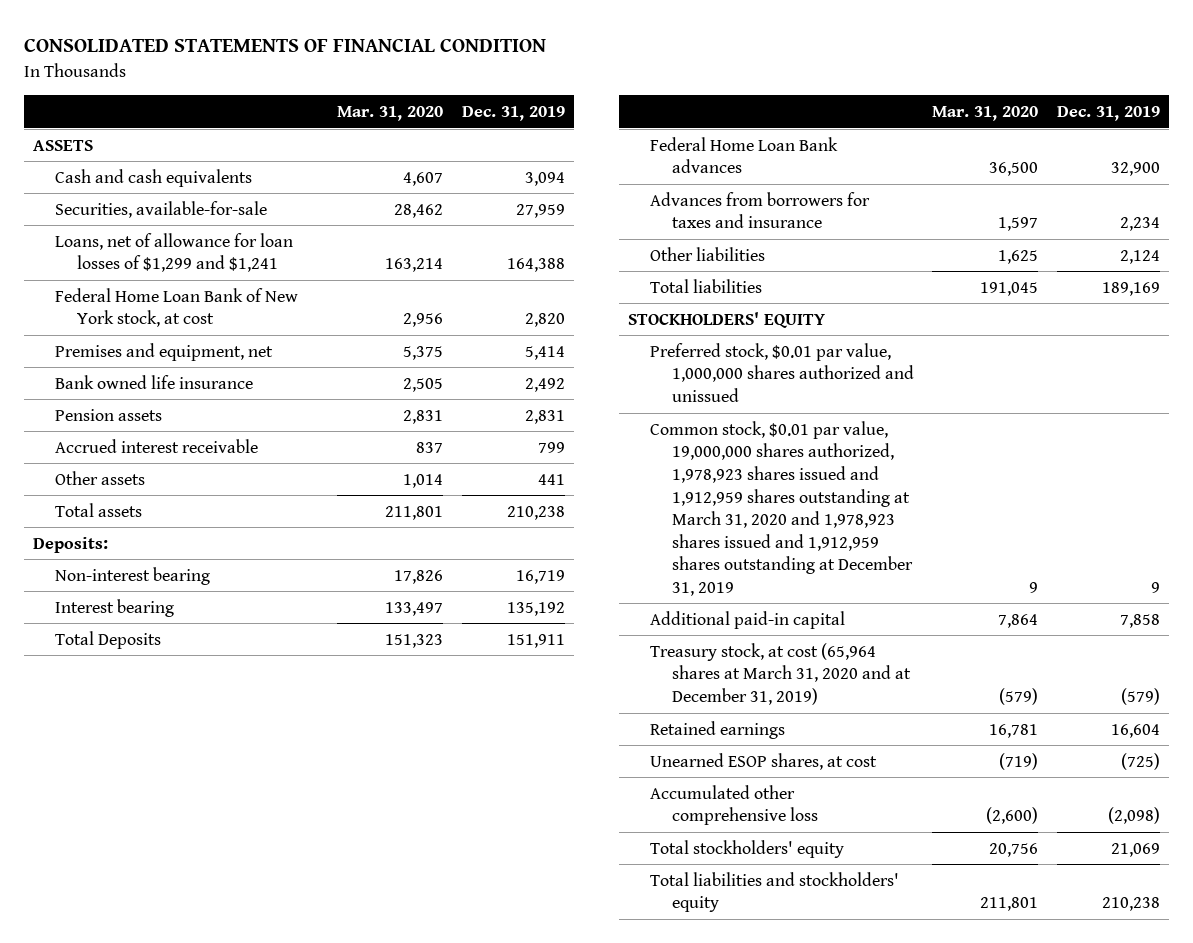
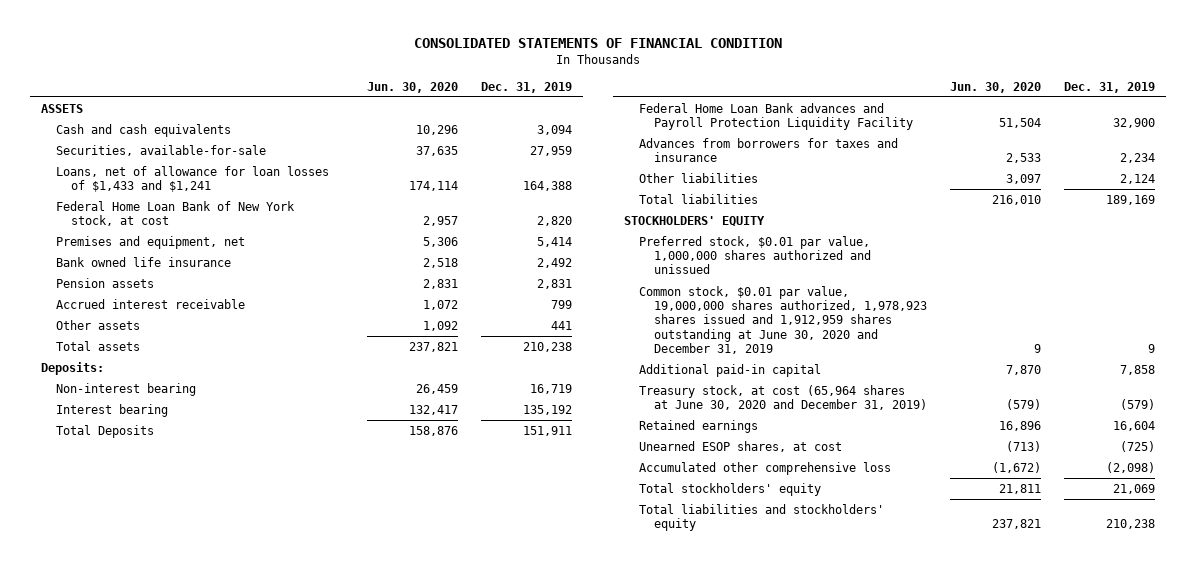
[337,105,444,121] Mar. 31, 2020 -> none
none -> [367,81,459,93] Jun. 30, 2020
[55,232,294,273] Loans, net of allowance for loan losses of $1,299 and $1,241 -> [56,165,330,193] Loans, net of allowance for loan losses of $1,433 and $1,241
[650,136,839,174] Federal Home Loan Bank advances -> [639,102,914,131] Federal Home Loan Bank advances and Payroll Protection Liquidity Facility
[650,420,914,596] Common stock, $0.01 par value, 19,000,000 shares authorized, 1,978,923 shares issued and 1,912,959 shares outstanding at March 31, 2020 and 1,978,923 shares issued and 1,912,959 shares outstanding at December 31, 2019 -> [639,285,928,354] Common stock, $0.01 par value, 19,000,000 shares authorized, 1,978,923 shares issued and 1,912,959 shares outstanding at June 30, 2020 and December 31, 2019
[650,642,912,705] Treasury stock, at cost (65,964 shares at March 31, 2020 and at December 31, 2019) -> [639,384,928,411] Treasury stock, at cost (65,964 shares at June 30, 2020 and December 31, 2019)

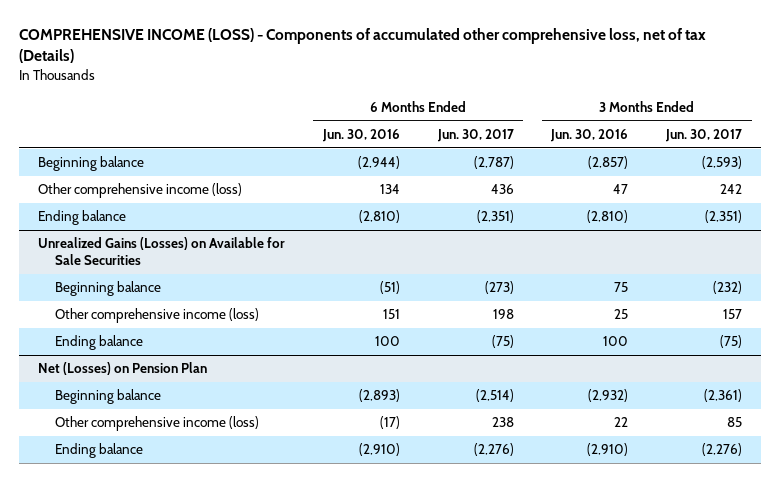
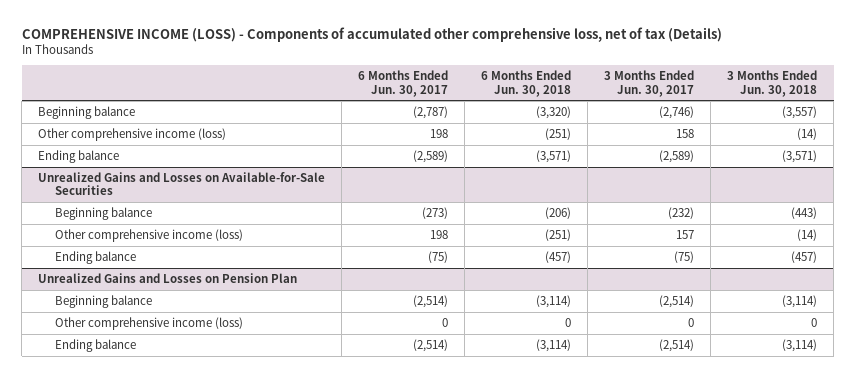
[321,128,400,142] Jun. 30, 2016 -> none
[550,128,629,142] Jun. 30, 2016 -> none
none -> [481,70,572,97] 6 Months Ended Jun. 30, 2018
none -> [727,70,818,97] 3 Months Ended Jun. 30, 2018
[702,156,743,170] (2,593) -> [659,105,695,119] (2,746)
[490,184,514,195] 436 -> [430,128,449,138] 198
[720,184,743,195] 242 -> [676,128,695,138] 158
[476,210,514,224] (2,351) -> [413,149,449,163] (2,589)
[705,210,743,224] (2,351) -> [659,149,695,163] (2,589)
[37,237,285,265] Unrealized Gains (Losses) on Available for Sale Securities -> [38,171,326,196] Unrealized Gains and Losses on Available-for-Sale Securities
[37,362,207,376] Net (Losses) on Pension Plan -> [38,272,298,283] Unrealized Gains and Losses on Pension Plan
[704,389,743,403] (2,361) -> [659,294,695,308] (2,514)
[491,417,514,428] 238 -> [442,317,449,327] 0
[727,417,743,428] 85 -> [688,317,695,327] 0
[473,443,514,457] (2,276) -> [413,338,449,352] (2,514)
[702,443,743,457] (2,276) -> [659,338,695,352] (2,514)

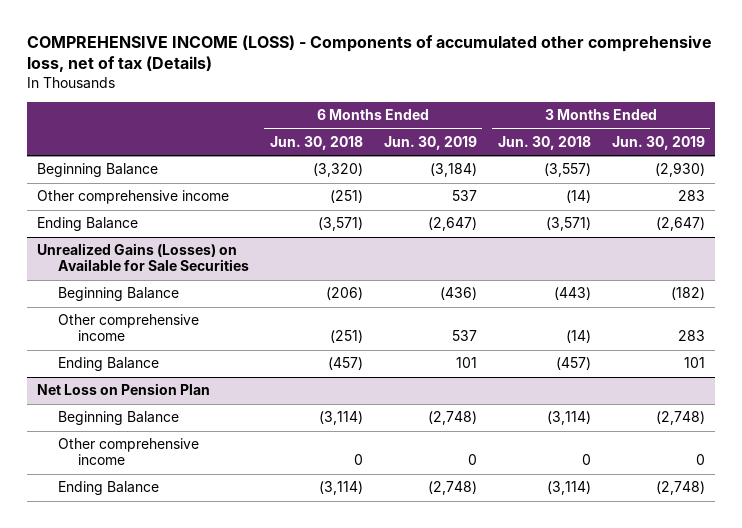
[358,70,449,97] 6 Months Ended Jun. 30, 2017 -> none
[604,70,695,97] 3 Months Ended Jun. 30, 2017 -> none
none -> [383,135,477,150] Jun. 30, 2019
none -> [611,135,705,150] Jun. 30, 2019
[38,105,136,119] Beginning balance -> [37,163,159,178] Beginning Balance
[38,127,227,141] Other comprehensive income (loss) -> [37,190,230,205] Other comprehensive income
[38,149,120,163] Ending balance -> [37,217,139,232] Ending Balance
[38,171,326,196] Unrealized Gains and Losses on Available-for-Sale Securities -> [37,243,249,272] Unrealized Gains (Losses) on Available for Sale Securities
[54,206,152,220] Beginning balance -> [57,287,179,302] Beginning Balance
[54,228,243,242] Other comprehensive income (loss) -> [57,314,199,342] Other comprehensive income
[54,250,136,264] Ending balance -> [57,357,159,372] Ending Balance
[38,272,298,283] Unrealized Gains and Losses on Pension Plan -> [37,383,211,396] Net Loss on Pension Plan
[54,294,152,308] Beginning balance -> [57,411,179,426] Beginning Balance
[54,316,243,330] Other comprehensive income (loss) -> [57,438,199,466] Other comprehensive income
[54,338,136,352] Ending balance -> [57,481,159,496] Ending Balance

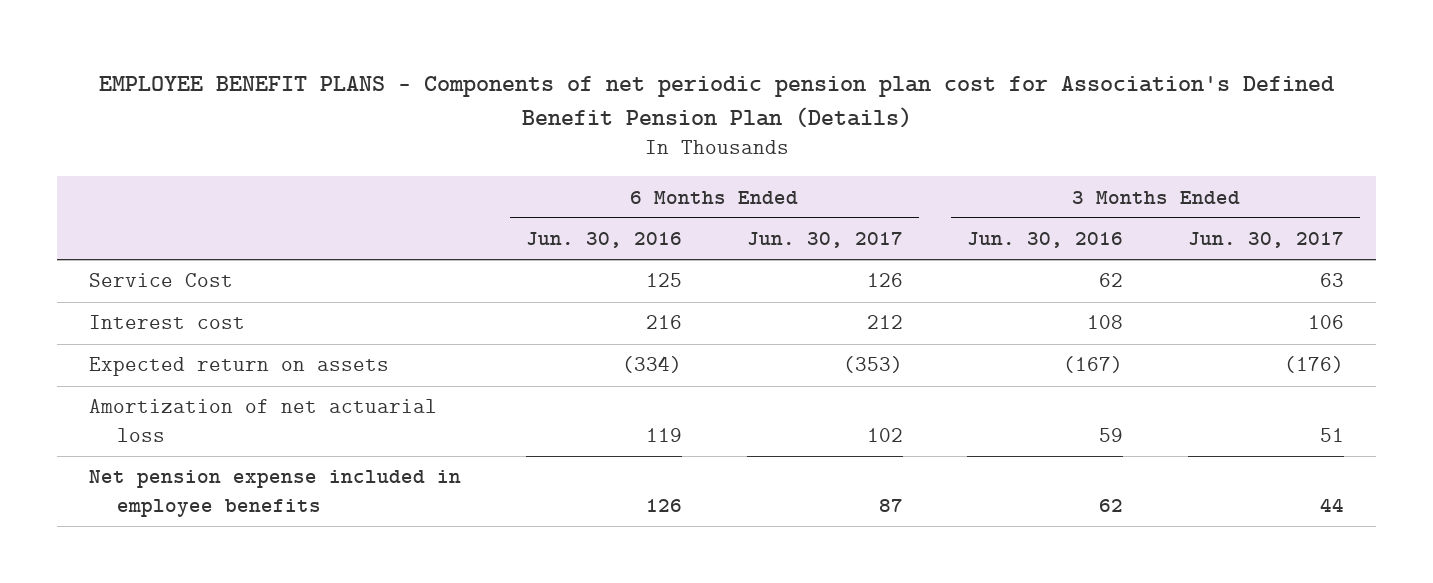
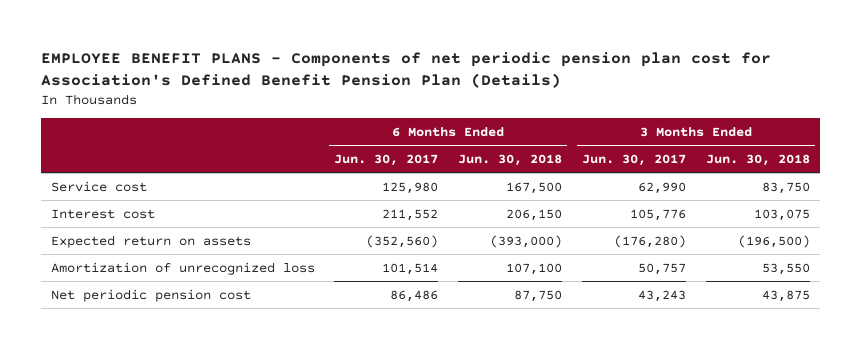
[526,232,683,249] Jun. 30, 2016 -> none
[967,232,1124,249] Jun. 30, 2016 -> none
none -> [458,153,563,166] Jun. 30, 2018
none -> [705,153,810,166] Jun. 30, 2018
[89,273,234,288] Service Cost -> [50,180,147,192] Service cost
[866,273,903,288] 126 -> [382,181,439,194] 125,980
[1319,273,1344,288] 63 -> [638,181,687,194] 62,990
[866,315,903,330] 212 -> [382,208,439,221] 211,552
[1307,315,1344,330] 106 -> [630,208,687,221] 105,776
[842,356,903,374] (353) -> [366,234,439,248] (352,560)
[1283,356,1344,374] (176) -> [614,234,687,248] (176,280)
[89,399,438,442] Amortization of net actuarial loss -> [50,261,315,275] Amortization of unrecognized loss
[866,427,903,442] 102 -> [382,262,439,275] 101,514
[1319,427,1344,442] 51 -> [638,262,687,275] 50,757
[89,470,462,517] Net pension expense included in employee benefits -> [50,288,251,302] Net periodic pension cost
[878,498,903,512] 87 -> [390,289,439,302] 86,486
[1319,497,1344,512] 44 -> [638,289,687,302] 43,243

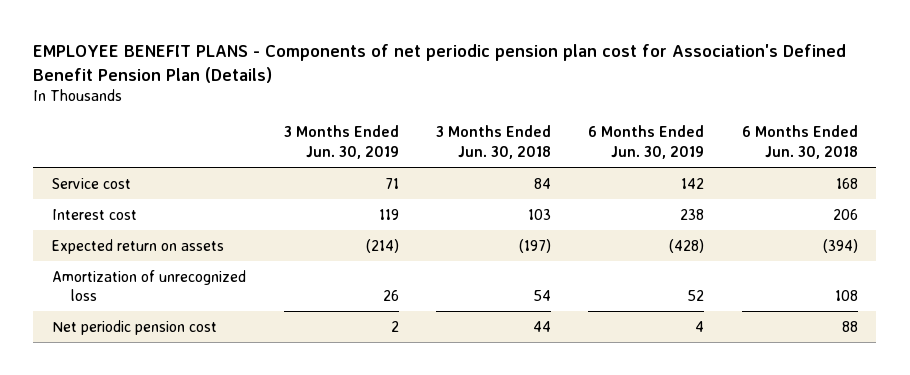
[334,153,439,166] Jun. 30, 2017 -> none
[582,153,687,166] Jun. 30, 2017 -> none
none -> [283,125,399,159] 3 Months Ended Jun. 30, 2019
none -> [588,125,705,159] 6 Months Ended Jun. 30, 2019
[506,181,563,194] 167,500 -> [835,177,858,189] 168
[761,181,810,194] 83,750 -> [533,177,551,189] 84
[506,208,563,221] 206,150 -> [832,208,858,220] 206
[753,208,810,221] 103,075 -> [527,208,551,220] 103
[490,234,563,248] (393,000) -> [822,238,858,253] (394)
[737,234,810,248] (196,500) -> [518,238,551,253] (197)
[506,262,563,275] 107,100 -> [834,290,858,302] 108
[761,262,810,275] 53,550 -> [532,290,551,302] 54
[514,289,563,302] 87,750 -> [841,320,858,332] 88
[761,289,810,302] 43,875 -> [532,320,551,332] 44

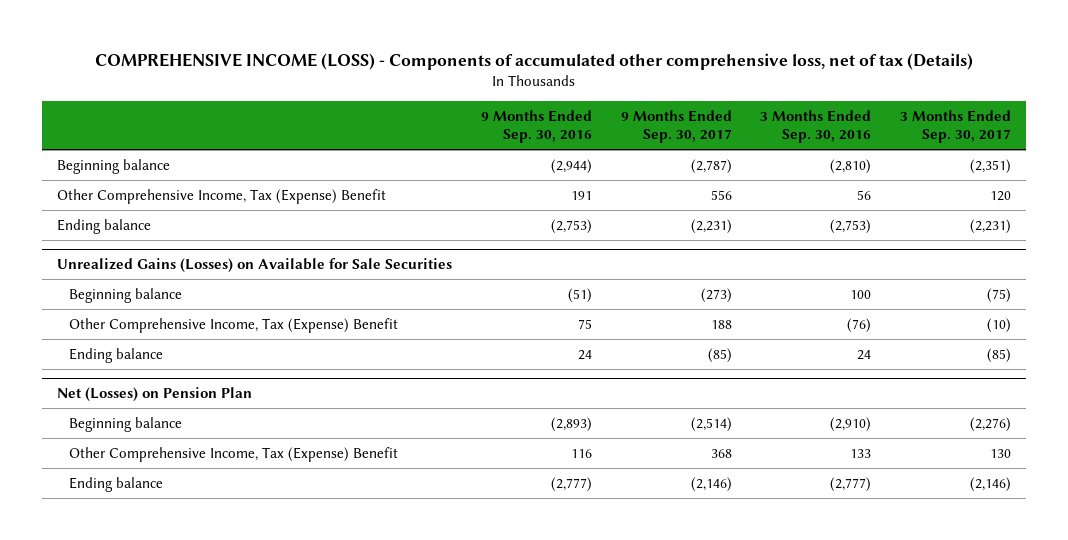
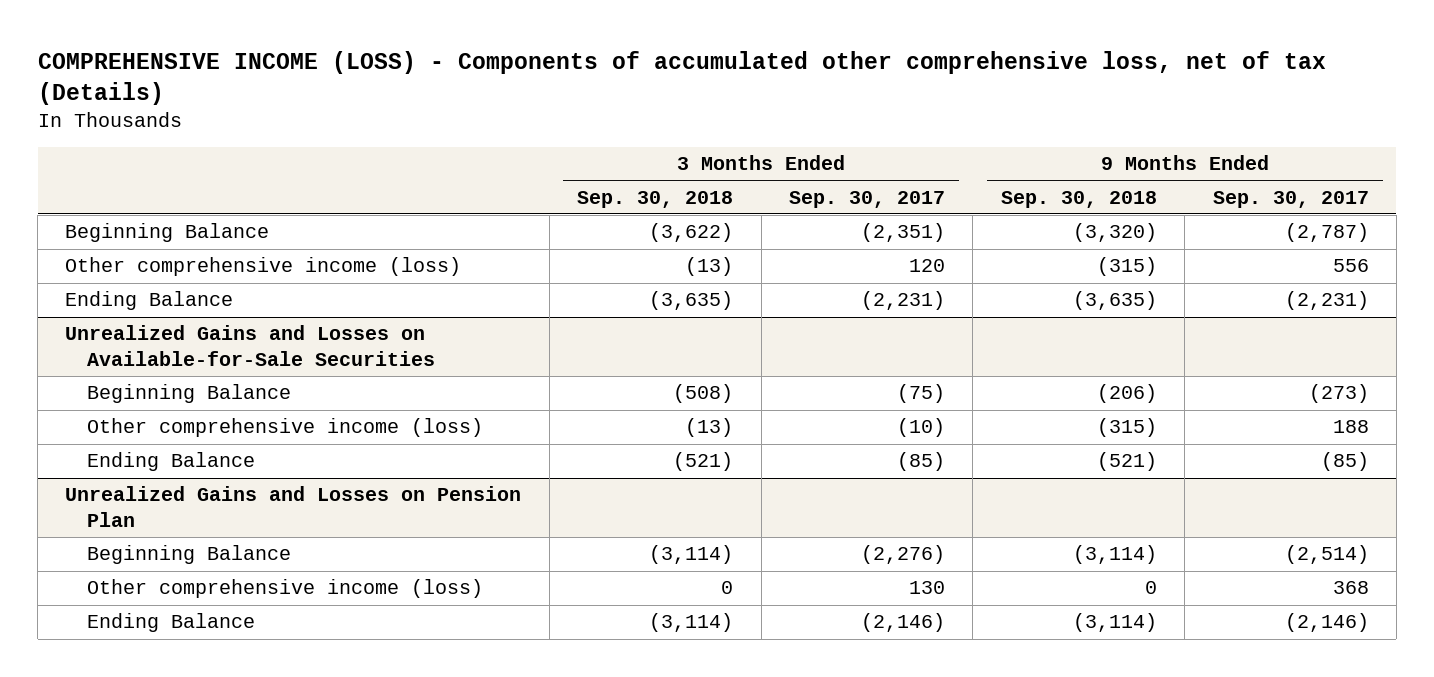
[480,109,592,144] 9 Months Ended Sep. 30, 2016 -> none
[760,109,872,144] 3 Months Ended Sep. 30, 2016 -> none
none -> [577,190,734,208] Sep. 30, 2018
none -> [1000,190,1157,208] Sep. 30, 2018
[56,158,170,174] Beginning balance -> [65,223,270,243] Beginning Balance
[56,188,386,204] Other Comprehensive Income, Tax (Expense) Benefit -> [65,257,462,277] Other comprehensive income (loss)
[56,218,151,234] Ending balance -> [65,291,234,311] Ending Balance
[56,258,452,274] Unrealized Gains (Losses) on Available for Sale Securities -> [65,325,435,367] Unrealized Gains and Losses on Available-for-Sale Securities
[69,287,183,303] Beginning balance -> [86,384,291,404] Beginning Balance
[69,317,399,333] Other Comprehensive Income, Tax (Expense) Benefit -> [86,418,483,438] Other comprehensive income (loss)
[69,347,164,363] Ending balance -> [86,452,255,472] Ending Balance
[56,387,252,403] Net (Losses) on Pension Plan -> [65,486,522,528] Unrealized Gains and Losses on Pension Plan
[69,416,183,432] Beginning balance -> [86,545,291,565] Beginning Balance
[69,446,399,462] Other Comprehensive Income, Tax (Expense) Benefit -> [86,579,483,599] Other comprehensive income (loss)
[69,476,164,492] Ending balance -> [86,613,255,633] Ending Balance

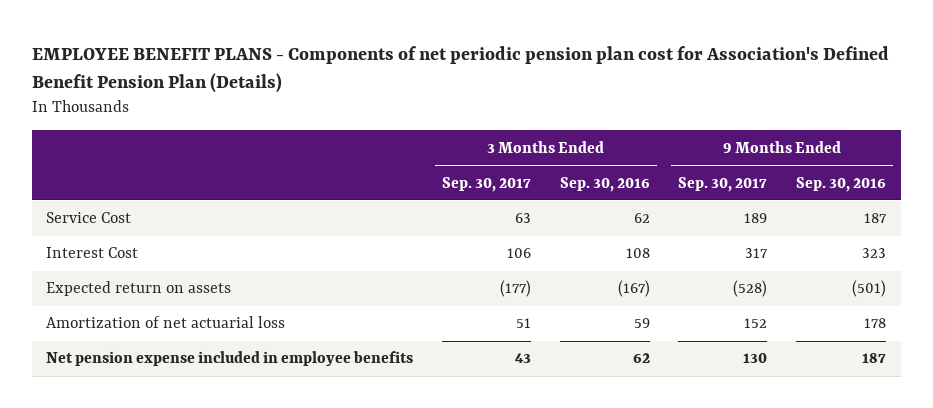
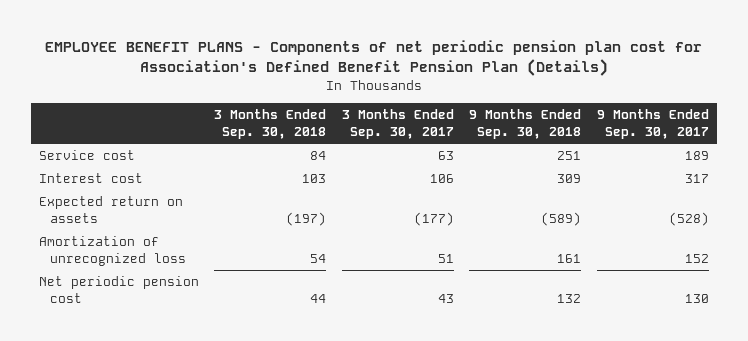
[559,176,650,192] Sep. 30, 2016 -> none
[796,176,887,192] Sep. 30, 2016 -> none
none -> [214,109,327,140] 3 Months Ended Sep. 30, 2018
none -> [469,109,582,140] 9 Months Ended Sep. 30, 2018
[46,212,132,224] Service Cost -> [38,150,135,161] Service cost
[46,247,139,259] Interest Cost -> [38,173,143,184] Interest cost
[46,316,286,329] Amortization of net actuarial loss -> [38,236,187,267] Amortization of unrecognized loss
[46,351,414,367] Net pension expense included in employee benefits -> [38,276,199,304] Net periodic pension cost

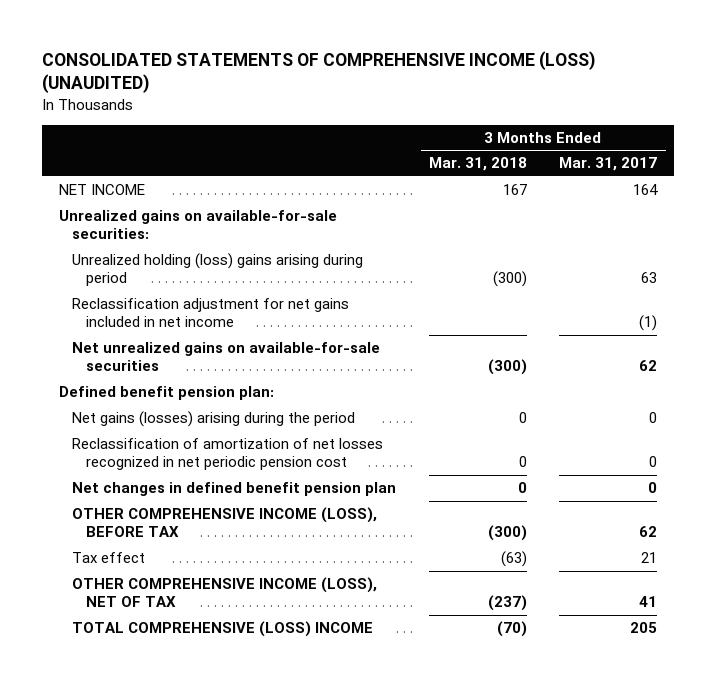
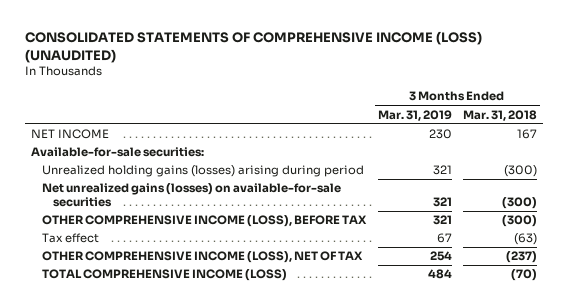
[559,157,658,172] Mar. 31, 2017 -> none
none -> [377,109,452,121] Mar. 31, 2019
[72,298,350,328] Reclassification adjustment for net gains included in net income -> none
[58,386,274,401] Defined benefit pension plan: -> none
[72,411,356,428] Net gains (losses) arising during the period -> none
[72,438,384,471] Reclassification of amortization of net losses recognized in net periodic pension cost -> none
[72,482,397,497] Net changes in defined benefit pension plan -> none
[58,210,337,240] Unrealized gains on available-for-sale securities: -> [30,147,204,158] Available-for-sale securities:
[72,253,364,287] Unrealized holding (loss) gains arising during period -> [41,165,364,178] Unrealized holding gains (losses) arising during period
[72,342,381,372] Net unrealized gains on available-for-sale securities -> [41,183,341,207] Net unrealized gains (losses) on available-for-sale securities
[72,621,374,638] TOTAL COMPREHENSIVE (LOSS) INCOME -> [41,269,287,282] TOTAL COMPREHENSIVE INCOME (LOSS)

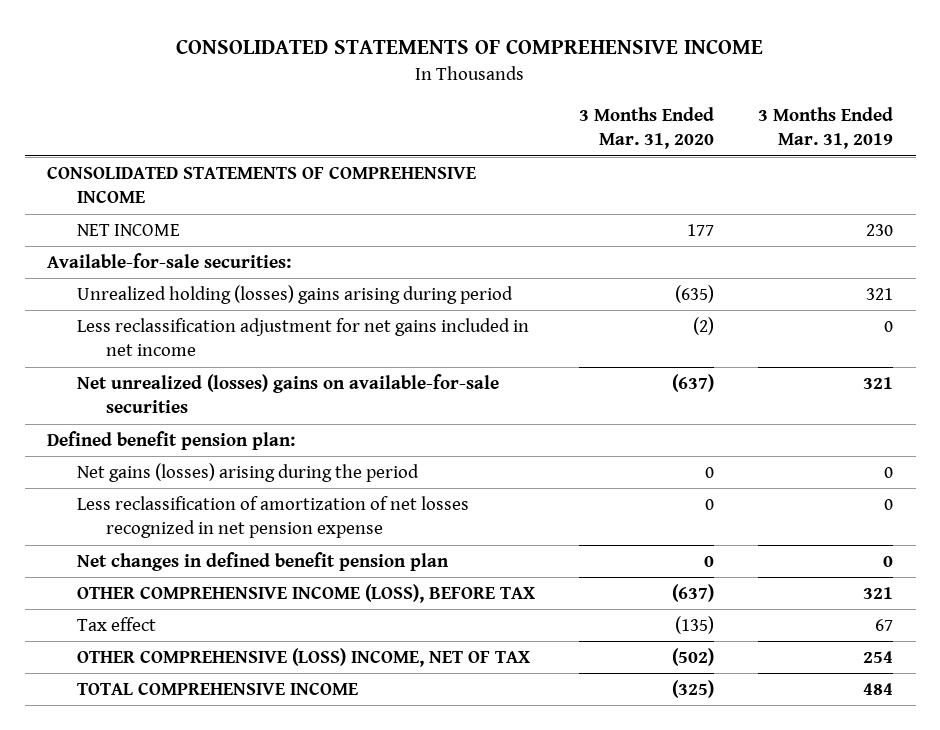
[24,31,482,64] CONSOLIDATED STATEMENTS OF COMPREHENSIVE INCOME (LOSS) (UNAUDITED) -> [176,39,764,55] CONSOLIDATED STATEMENTS OF COMPREHENSIVE INCOME
[463,109,538,121] Mar. 31, 2018 -> none
none -> [578,106,714,150] 3 Months Ended Mar. 31, 2020
none -> [46,166,476,204] CONSOLIDATED STATEMENTS OF COMPREHENSIVE INCOME
[41,165,364,178] Unrealized holding gains (losses) arising during period -> [76,285,513,305] Unrealized holding (losses) gains arising during period
none -> [76,318,529,357] Less reclassification adjustment for net gains included in net income
[41,183,341,207] Net unrealized gains (losses) on available-for-sale securities -> [76,374,499,414] Net unrealized (losses) gains on available-for-sale securities
none -> [46,431,295,451] Defined benefit pension plan:
none -> [76,463,419,483] Net gains (losses) arising during the period
none -> [76,496,469,539] Less reclassification of amortization of net losses recognized in net pension expense
none -> [76,552,449,572] Net changes in defined benefit pension plan
[41,251,363,264] OTHER COMPREHENSIVE INCOME (LOSS), NET OF TAX -> [76,648,530,668] OTHER COMPREHENSIVE (LOSS) INCOME, NET OF TAX
[41,269,287,282] TOTAL COMPREHENSIVE INCOME (LOSS) -> [76,682,358,696] TOTAL COMPREHENSIVE INCOME

